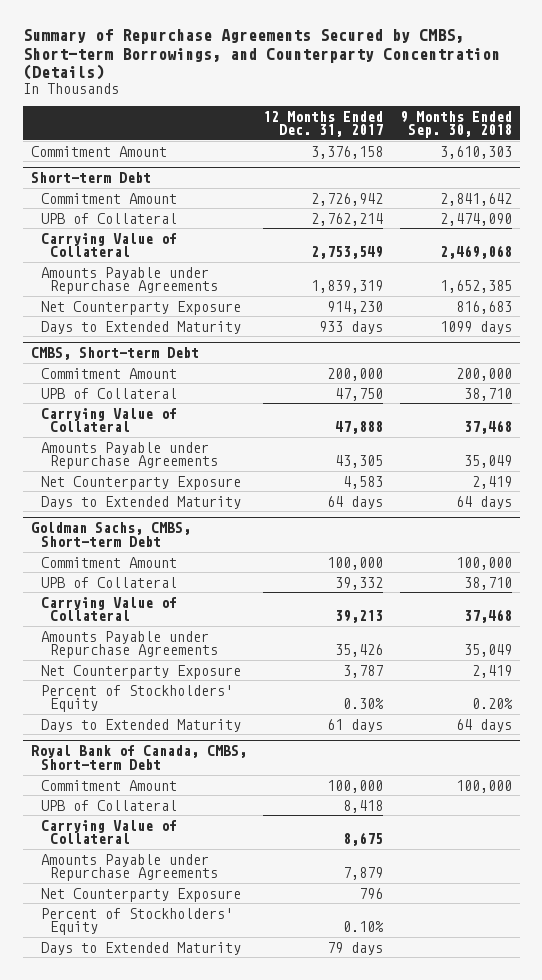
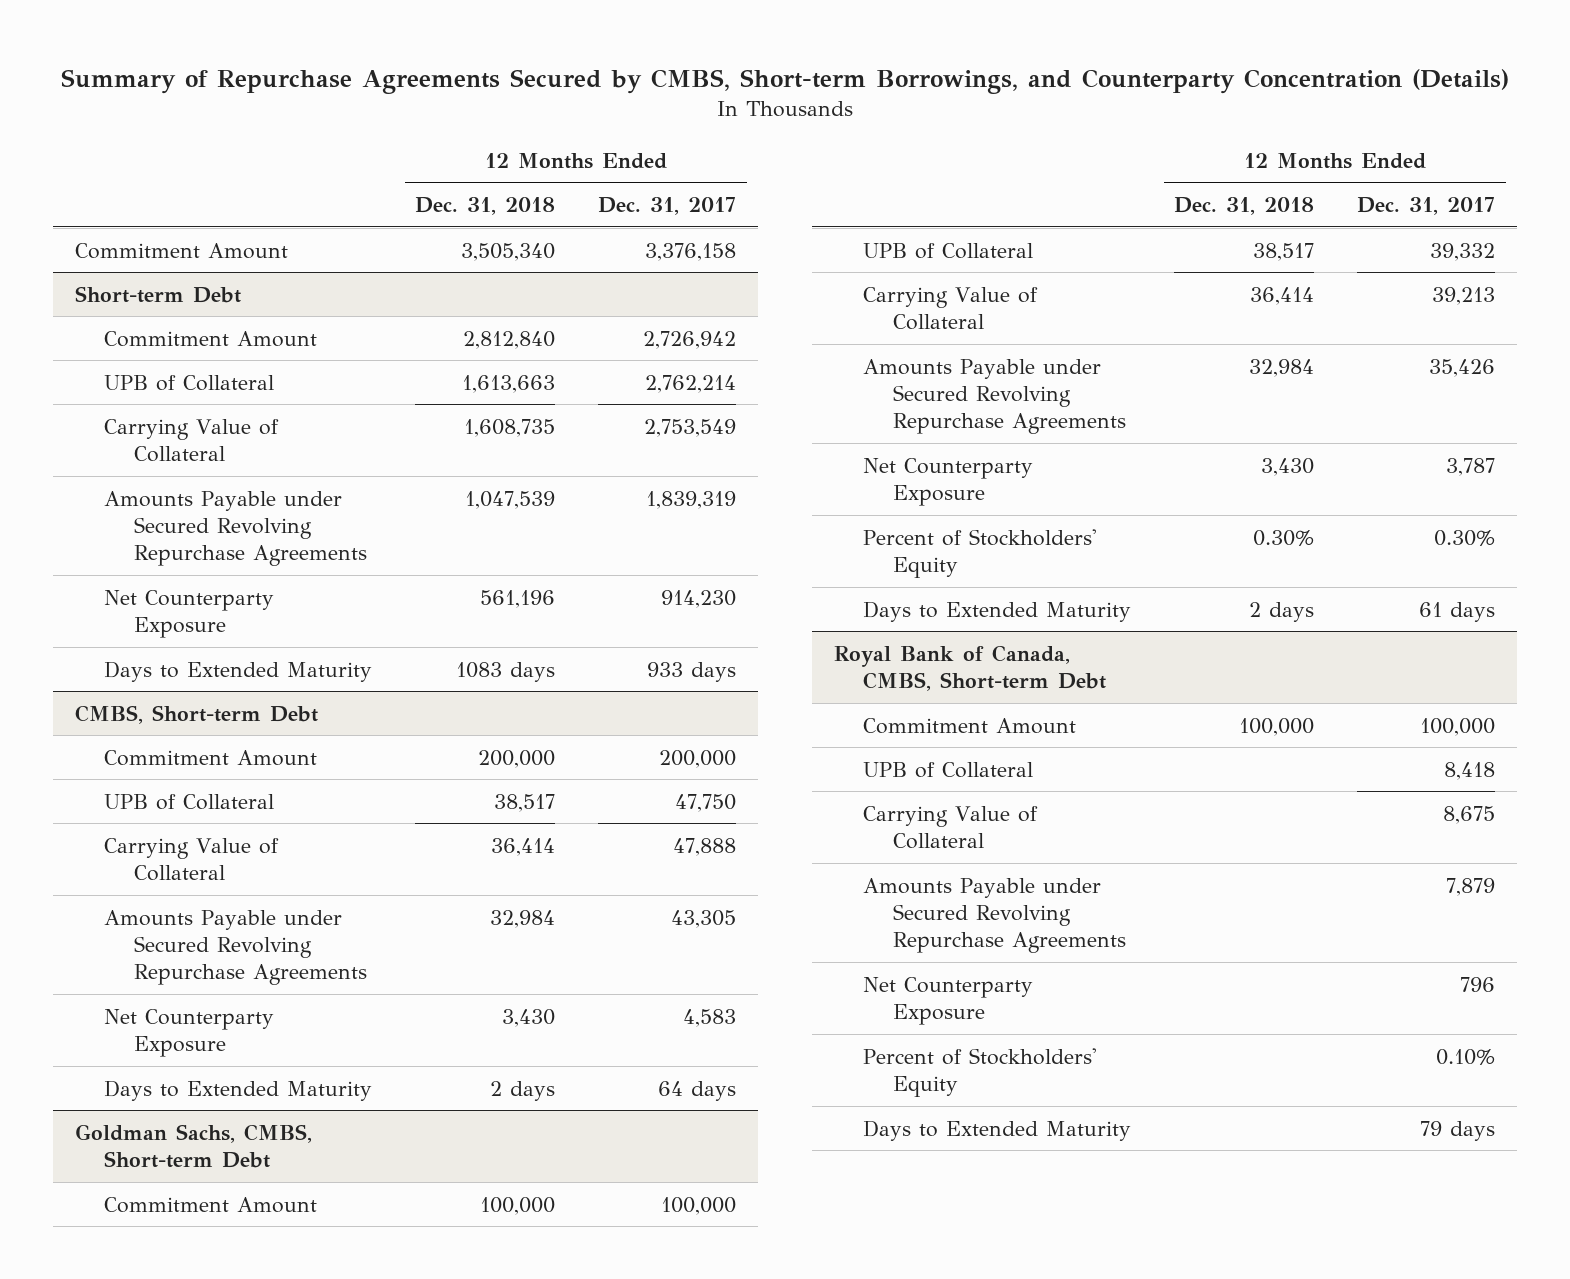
[399,110,512,139] 9 Months Ended Sep. 30, 2018 -> none
none -> [415,197,556,216] Dec. 31, 2018
[40,266,219,295] Amounts Payable under Repurchase Agreements -> [104,490,367,566] Amounts Payable under Secured Revolving Repurchase Agreements
[40,441,219,470] Amounts Payable under Repurchase Agreements -> [104,909,367,985] Amounts Payable under Secured Revolving Repurchase Agreements
[40,630,219,659] Amounts Payable under Repurchase Agreements -> [863,358,1126,434] Amounts Payable under Secured Revolving Repurchase Agreements
[40,853,219,882] Amounts Payable under Repurchase Agreements -> [863,877,1126,953] Amounts Payable under Secured Revolving Repurchase Agreements

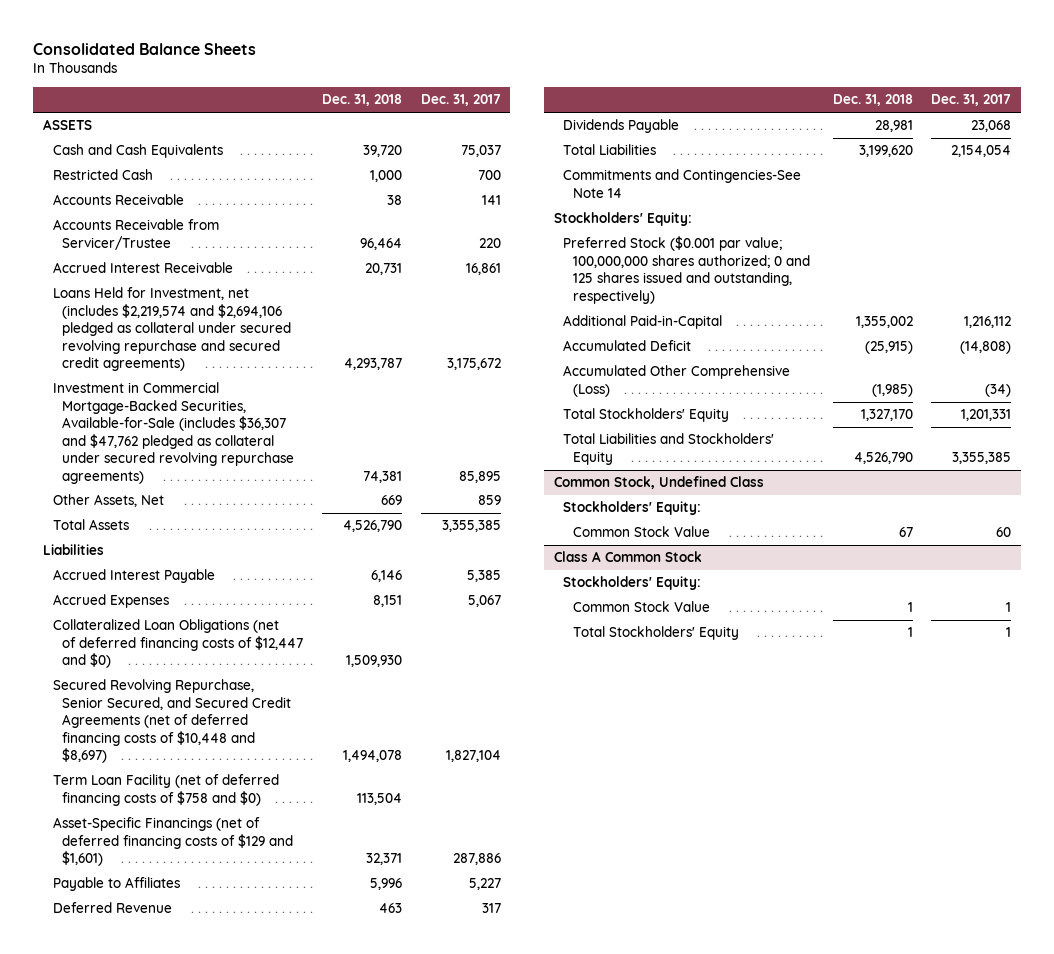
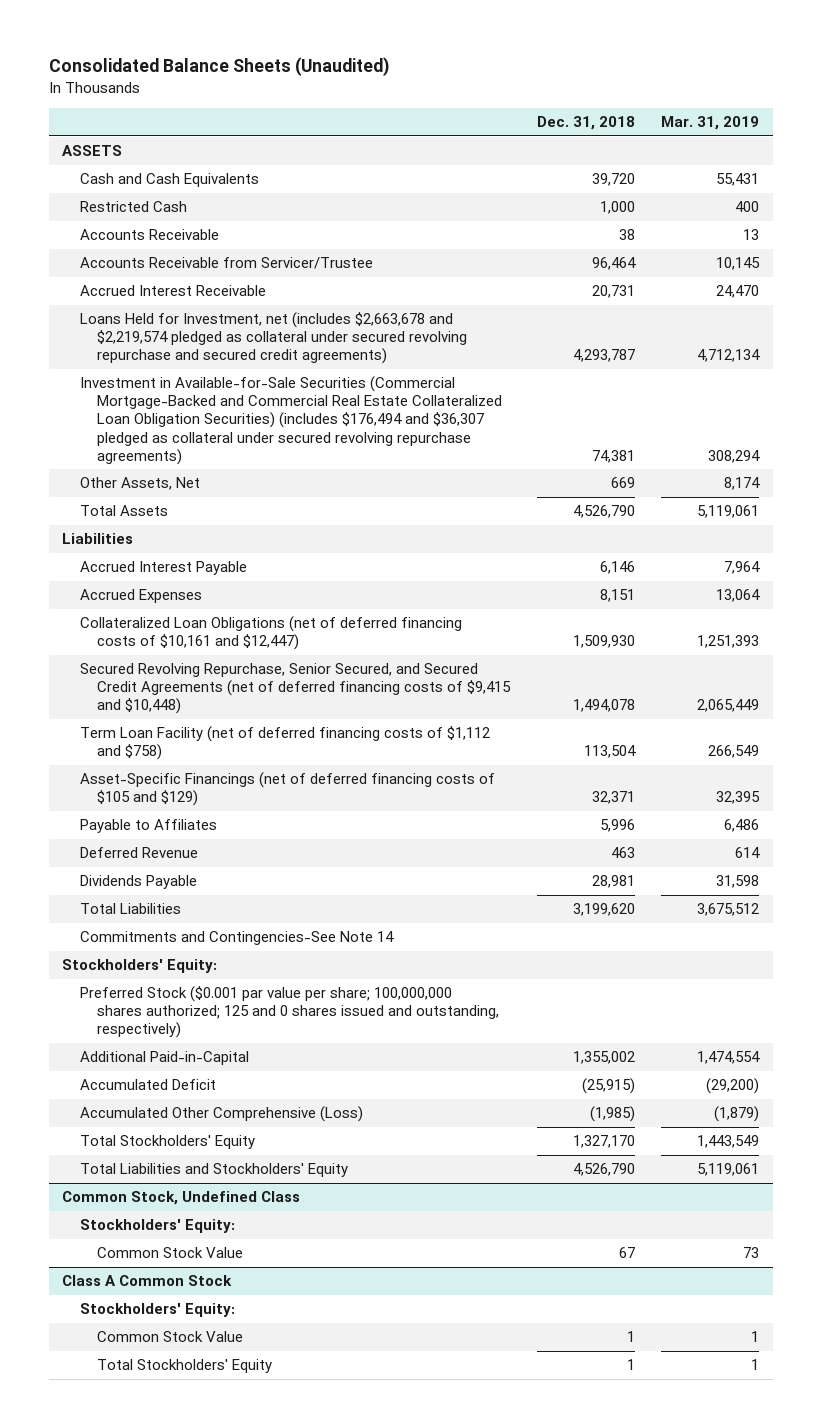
[33,42,257,55] Consolidated Balance Sheets -> [48,57,390,77] Consolidated Balance Sheets (Unaudited)
[420,94,501,107] Dec. 31, 2017 -> none
none -> [661,116,760,131] Mar. 31, 2019
[52,287,292,372] Loans Held for Investment, net (includes $2,219,574 and $2,694,106 pledged as collateral under secured revolving repurchase and secured credit agreements) -> [79,312,468,365] Loans Held for Investment, net (includes $2,663,678 and $2,219,574 pledged as collateral under secured revolving repurchase and secured credit agreements)
[52,382,295,484] Investment in Commercial Mortgage-Backed Securities, Available-for-Sale (includes $36,307 and $47,762 pledged as collateral under secured revolving repurchase agreements) -> [79,376,503,465] Investment in Available-for-Sale Securities (Commercial Mortgage-Backed and Commercial Real Estate Collateralized Loan Obligation Securities) (includes $176,494 and $36,307 pledged as collateral under secured revolving repurchase agreements)
[52,619,304,669] Collateralized Loan Obligations (net of deferred financing costs of $12,447 and $0) -> [79,616,462,651] Collateralized Loan Obligations (net of deferred financing costs of $10,161 and $12,447)
[52,679,292,764] Secured Revolving Repurchase, Senior Secured, and Secured Credit Agreements (net of deferred financing costs of $10,448 and $8,697) -> [79,663,512,715] Secured Revolving Repurchase, Senior Secured, and Secured Credit Agreements (net of deferred financing costs of $9,415 and $10,448)
[52,774,279,806] Term Loan Facility (net of deferred financing costs of $758 and $0) -> [79,726,490,761] Term Loan Facility (net of deferred financing costs of $1,112 and $758)
[52,817,294,867] Asset-Specific Financings (net of deferred financing costs of $129 and $1,601) -> [79,772,495,807] Asset-Specific Financings (net of deferred financing costs of $105 and $129)
[563,236,811,304] Preferred Stock ($0.001 par value; 100,000,000 shares authorized; 0 and 125 shares issued and outstanding, respectively) -> [79,986,500,1039] Preferred Stock ($0.001 par value per share; 100,000,000 shares authorized; 125 and 0 shares issued and outstanding, respectively)

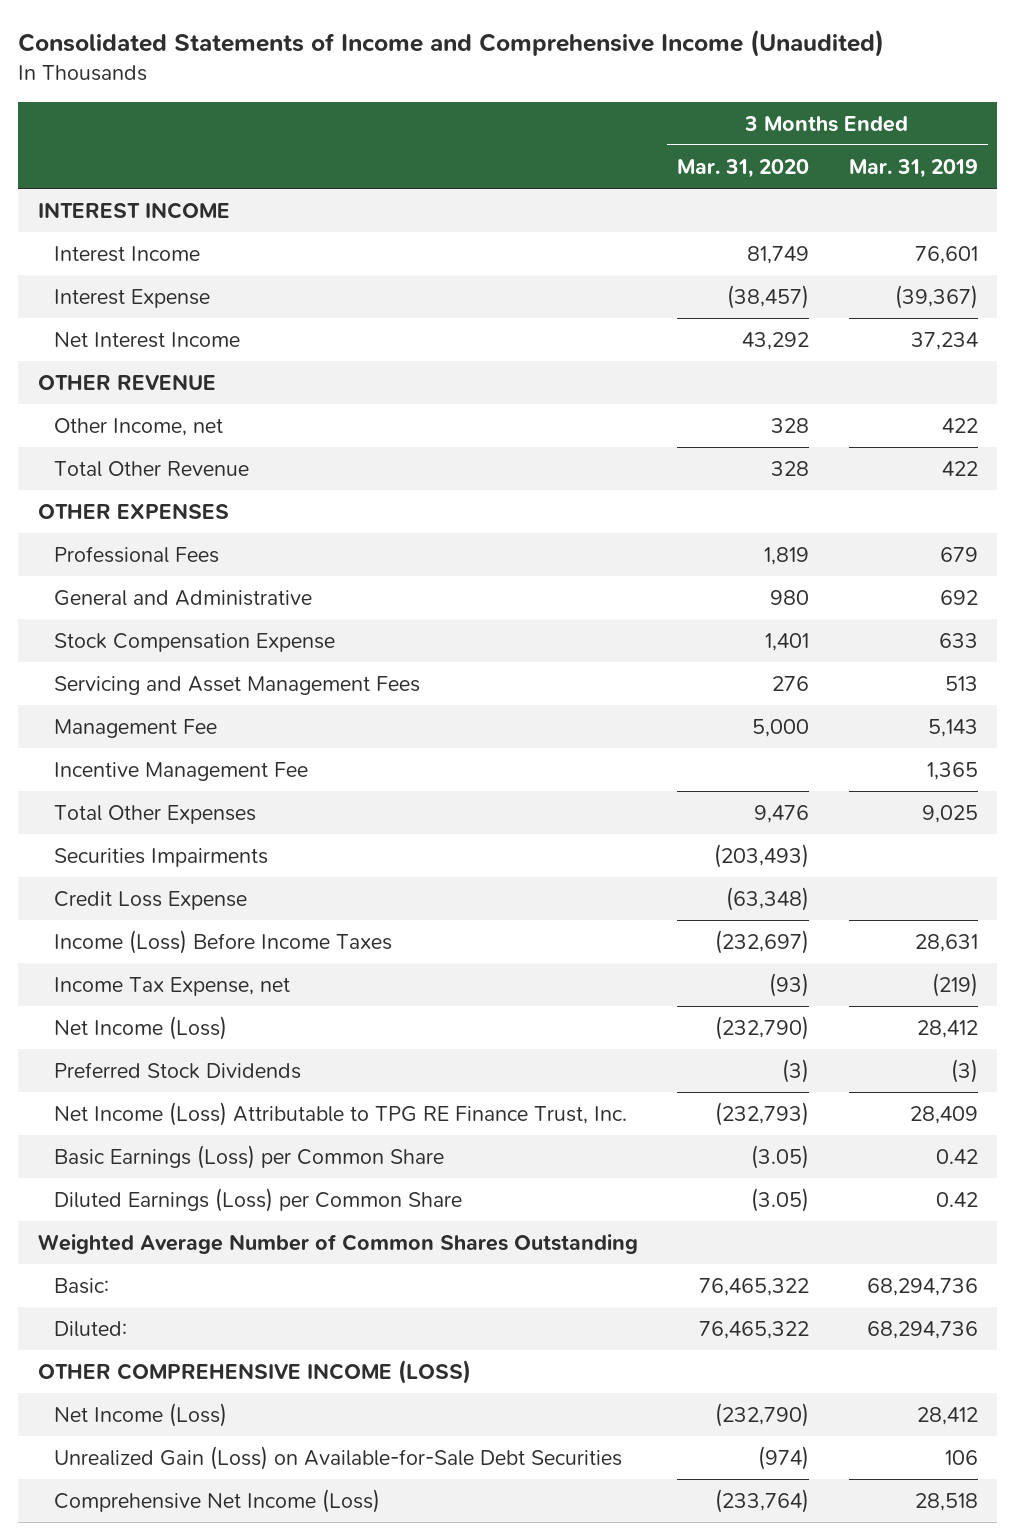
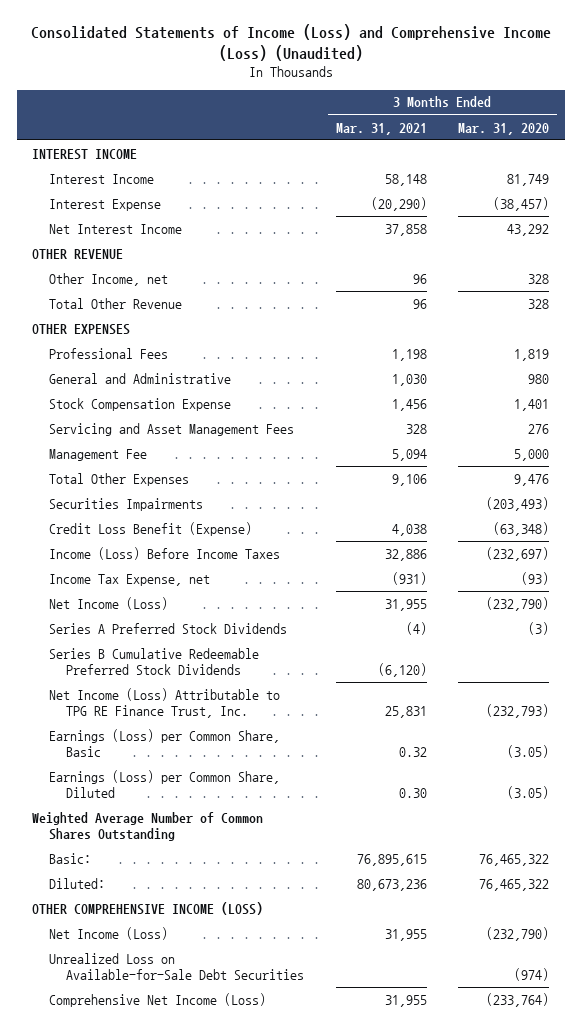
[18,29,885,58] Consolidated Statements of Income and Comprehensive Income (Unaudited) -> [30,24,551,62] Consolidated Statements of Income (Loss) and Comprehensive Income (Loss) (Unaudited)
[848,158,978,178] Mar. 31, 2019 -> none
none -> [335,122,427,135] Mar. 31, 2021
[54,761,309,781] Incentive Management Fee -> none
[54,890,248,910] Credit Loss Expense -> [49,521,253,536] Credit Loss Benefit (Expense)
[54,1061,302,1079] Preferred Stock Dividends -> [49,622,288,634] Series A Preferred Stock Dividends
none -> [49,647,260,675] Series B Cumulative Redeemable Preferred Stock Dividends
[54,1144,445,1169] Basic Earnings (Loss) per Common Share -> [49,728,281,757] Earnings (Loss) per Common Share, Basic
[54,1187,463,1212] Diluted Earnings (Loss) per Common Share -> [49,769,281,798] Earnings (Loss) per Common Share, Diluted
[54,1445,623,1470] Unrealized Gain (Loss) on Available-for-Sale Debt Securities -> [49,952,305,980] Unrealized Loss on Available-for-Sale Debt Securities

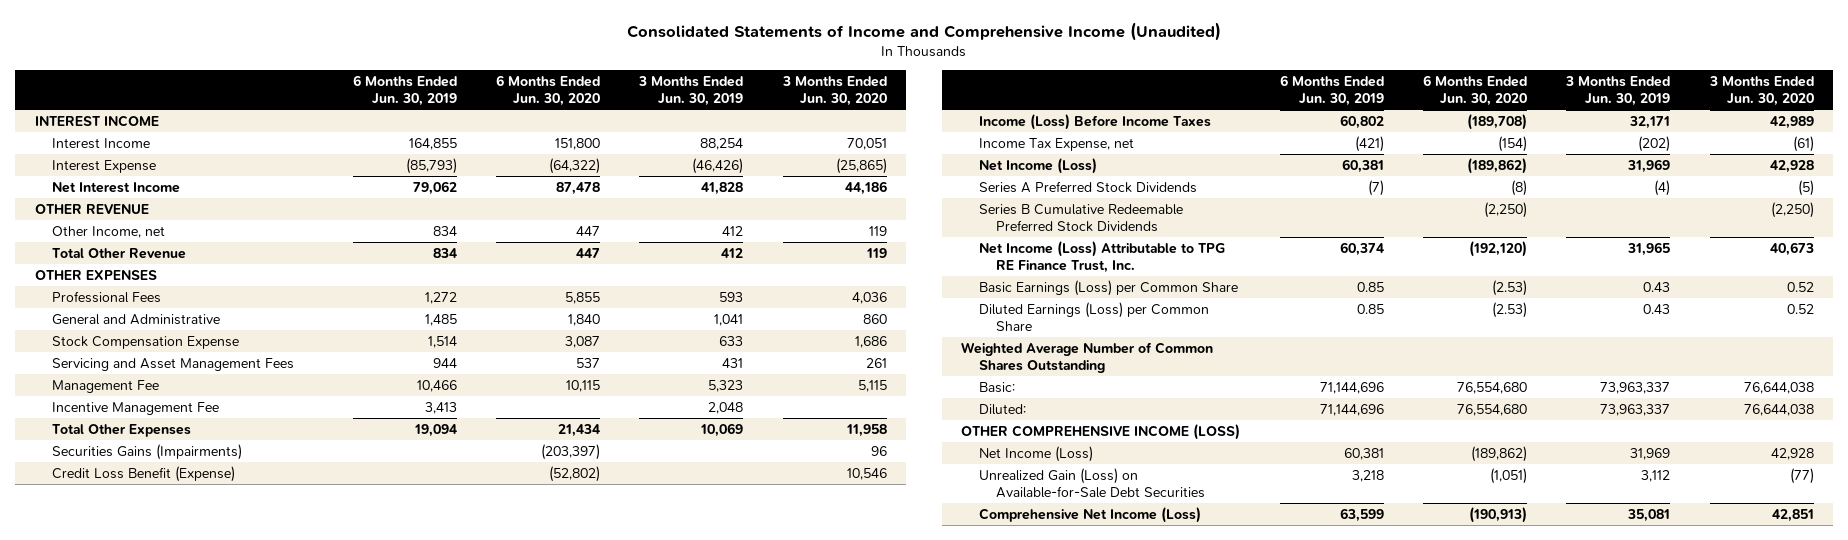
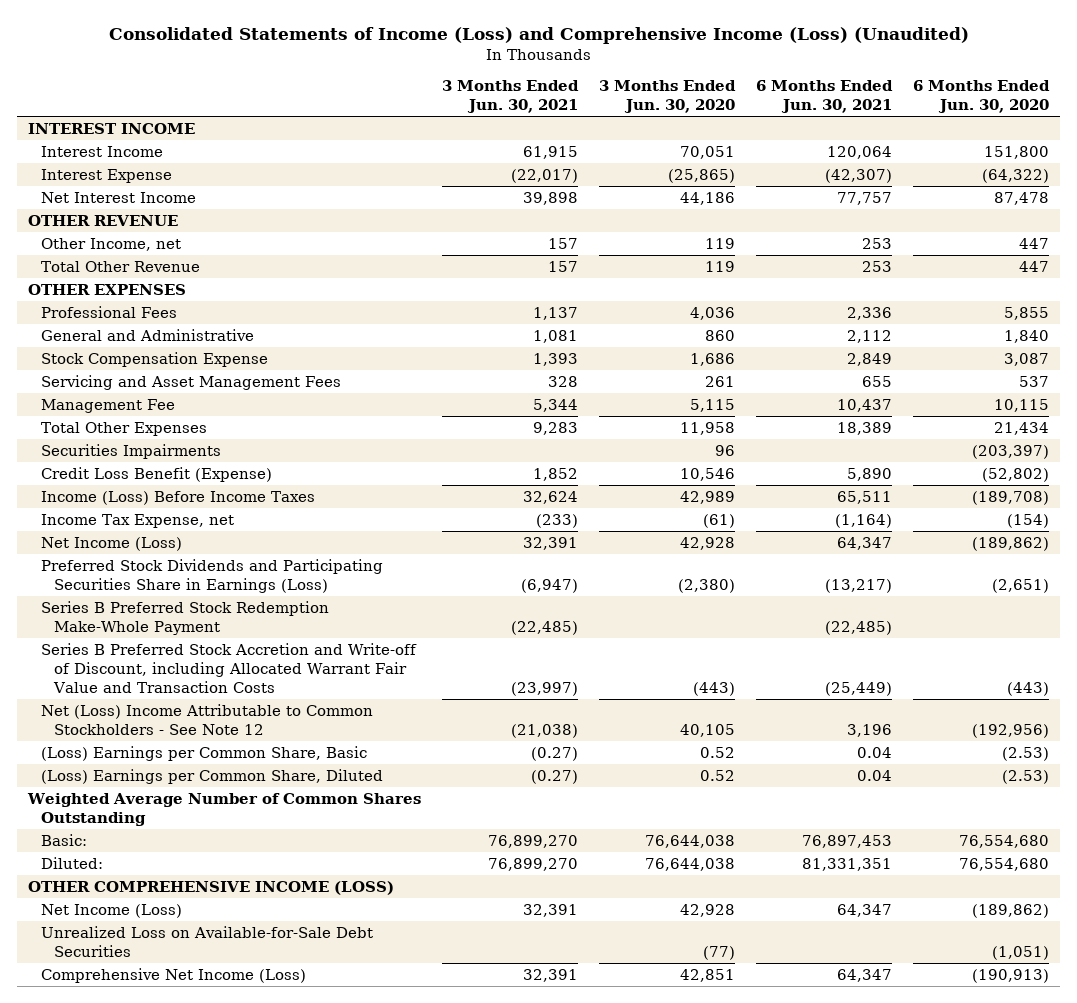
[627,21,1222,41] Consolidated Statements of Income and Comprehensive Income (Unaudited) -> [108,27,969,45] Consolidated Statements of Income (Loss) and Comprehensive Income (Loss) (Unaudited)
[352,74,457,106] 6 Months Ended Jun. 30, 2019 -> none
[638,75,744,106] 3 Months Ended Jun. 30, 2019 -> none
none -> [441,80,579,114] 3 Months Ended Jun. 30, 2021
none -> [756,80,894,114] 6 Months Ended Jun. 30, 2021
[51,401,219,415] Incentive Management Fee -> none
[51,443,242,460] Securities Gains (Impairments) -> [40,443,221,459] Securities Impairments
[978,180,1197,193] Series A Preferred Stock Dividends -> none
[978,203,1183,232] Series B Cumulative Redeemable Preferred Stock Dividends -> none
none -> [40,558,383,593] Preferred Stock Dividends and Participating Securities Share in Earnings (Loss)
none -> [40,600,329,635] Series B Preferred Stock Redemption Make-Whole Payment
none -> [40,642,417,693] Series B Preferred Stock Accretion and Write-off of Discount, including Allocated Warrant Fair Value and Transaction Costs
[978,240,1225,273] Net Income (Loss) Attributable to TPG RE Finance Trust, Inc. -> [40,703,373,735] Net (Loss) Income Attributable to Common Stockholders - See Note 12
[1469,240,1528,257] (192,120) -> [972,723,1050,738] (192,956)
[1769,241,1814,256] 40,673 -> [680,723,736,737] 40,105
[978,279,1238,296] Basic Earnings (Loss) per Common Share -> [40,745,367,761] (Loss) Earnings per Common Share, Basic
[978,301,1209,331] Diluted Earnings (Loss) per Common Share -> [40,768,383,784] (Loss) Earnings per Common Share, Diluted
[978,467,1205,498] Unrealized Gain (Loss) on Available-for-Sale Debt Securities -> [40,925,373,957] Unrealized Loss on Available-for-Sale Debt Securities

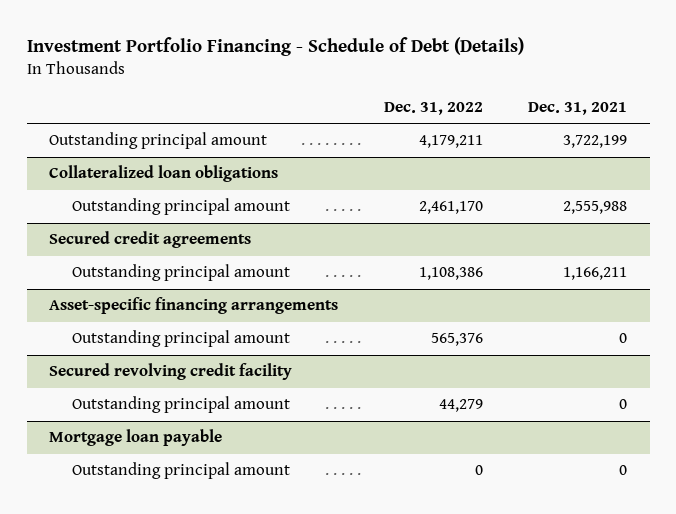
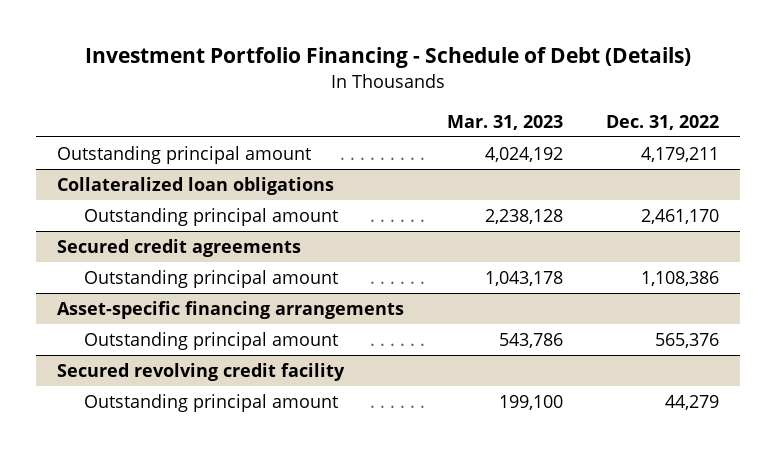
[527,101,627,115] Dec. 31, 2021 -> none
none -> [446,114,563,130] Mar. 31, 2023
[49,429,223,447] Mortgage loan payable -> none
[72,462,291,480] Outstanding principal amount -> none

